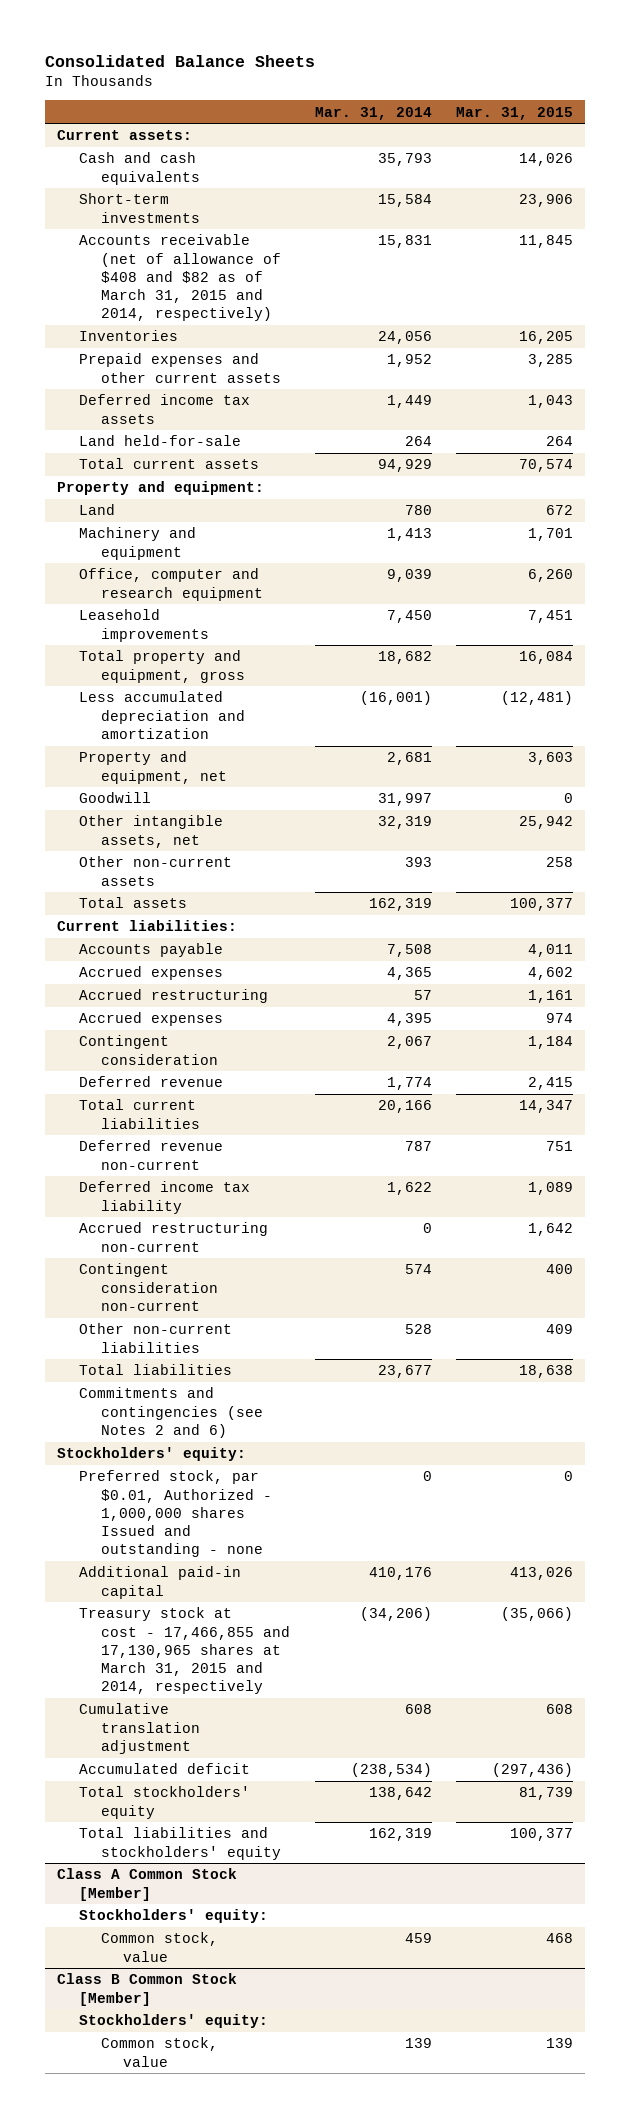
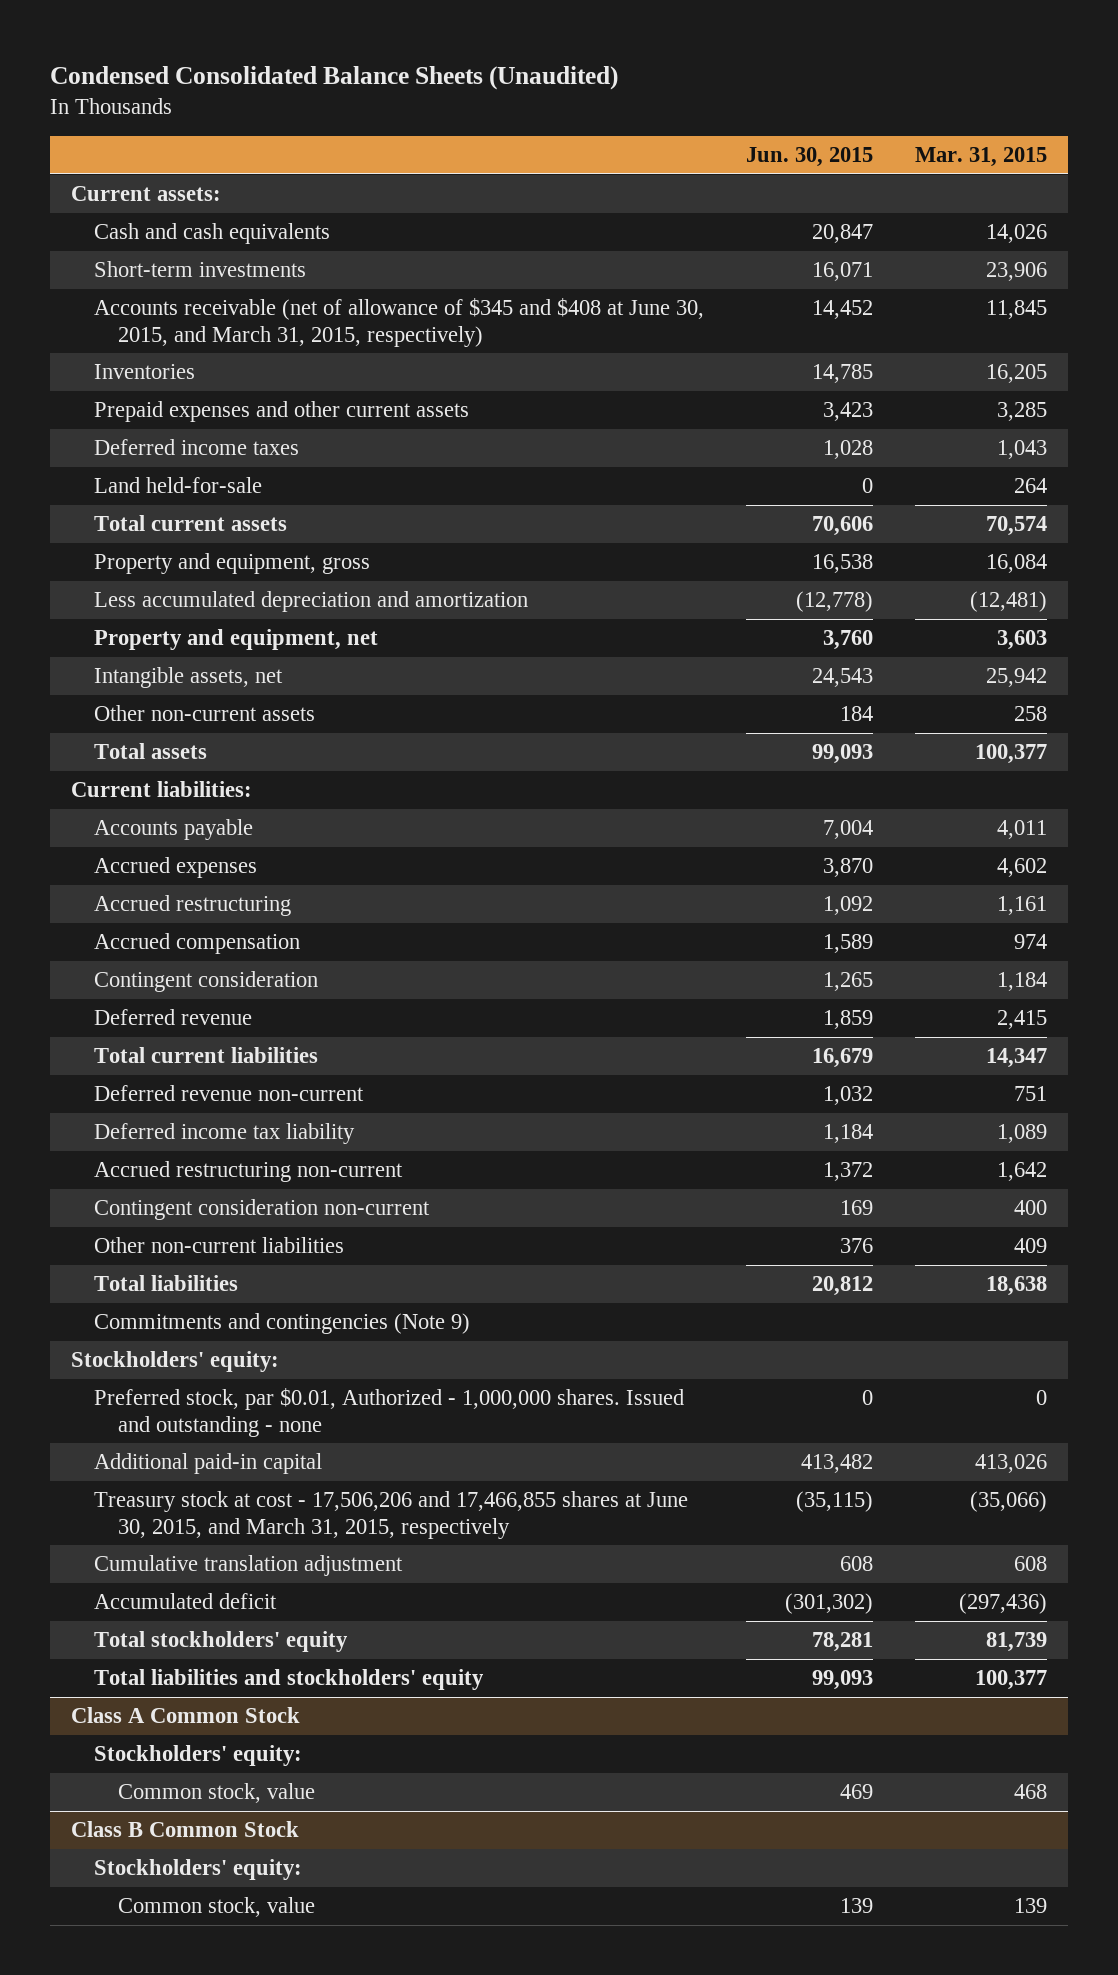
[44,54,315,67] Consolidated Balance Sheets -> [49,66,618,91] Condensed Consolidated Balance Sheets (Unaudited)
[314,106,432,120] Mar. 31, 2014 -> none
none -> [746,147,874,168] Jun. 30, 2015
[78,234,282,322] Accounts receivable (net of allowance of $408 and $82 as of March 31, 2015 and 2014, respectively) -> [94,297,705,347] Accounts receivable (net of allowance of $345 and $408 at June 30, 2015, and March 31, 2015, respectively)
[78,394,250,424] Deferred income tax assets -> [94,438,300,455] Deferred income taxes
[56,481,264,496] Property and equipment: -> none
[78,504,115,516] Land -> none
[78,527,196,560] Machinery and equipment -> none
[78,568,264,601] Office, computer and research equipment -> none
[78,609,210,642] Leasehold improvements -> none
[78,650,246,683] Total property and equipment, gross -> [94,552,371,574] Property and equipment, gross
[78,792,151,804] Goodwill -> none
[78,815,223,848] Other intangible assets, net -> [94,666,284,688] Intangible assets, net
[78,1012,223,1027] Accrued expenses -> [94,932,301,954] Accrued compensation
[78,1387,264,1438] Commitments and contingencies (see Notes 2 and 6) -> [94,1312,471,1334] Commitments and contingencies (Note 9)
[78,1470,273,1558] Preferred stock, par $0.01, Authorized - 1,000,000 shares Issued and outstanding - none -> [94,1387,685,1437] Preferred stock, par $0.01, Authorized - 1,000,000 shares. Issued and outstanding - none
[78,1607,291,1695] Treasury stock at cost - 17,466,855 and 17,130,965 shares at March 31, 2015 and 2014, respectively -> [94,1490,689,1539] Treasury stock at cost - 17,506,206 and 17,466,855 shares at June 30, 2015, and March 31, 2015, respectively
[56,1868,237,1901] Class A Common Stock [Member] -> [70,1706,300,1723] Class A Common Stock
[56,1973,237,2006] Class B Common Stock [Member] -> [70,1820,299,1837] Class B Common Stock

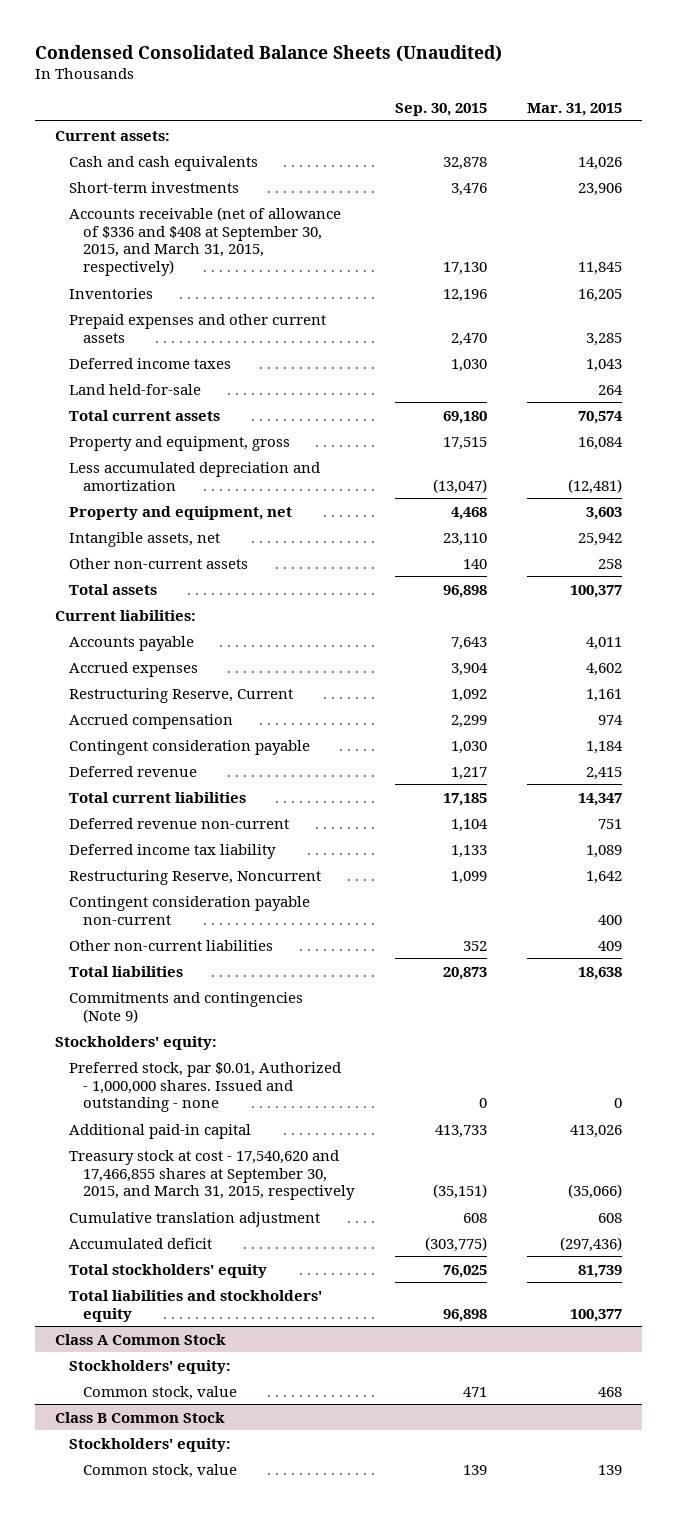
[746,147,874,168] Jun. 30, 2015 -> none
none -> [394,103,487,117] Sep. 30, 2015
[94,297,705,347] Accounts receivable (net of allowance of $345 and $408 at June 30, 2015, and March 31, 2015, respectively) -> [69,206,342,277] Accounts receivable (net of allowance of $336 and $408 at September 30, 2015, and March 31, 2015, respectively)
[94,894,292,916] Accrued restructuring -> [69,687,294,703] Restructuring Reserve, Current
[94,970,319,992] Contingent consideration -> [69,739,311,755] Contingent consideration payable
[94,1160,404,1182] Accrued restructuring non-current -> [69,869,322,885] Restructuring Reserve, Noncurrent
[94,1198,431,1220] Contingent consideration non-current -> [69,895,311,925] Contingent consideration payable non-current
[94,1490,689,1539] Treasury stock at cost - 17,506,206 and 17,466,855 shares at June 30, 2015, and March 31, 2015, respectively -> [69,1149,356,1201] Treasury stock at cost - 17,540,620 and 17,466,855 shares at September 30, 2015, and March 31, 2015, respectively

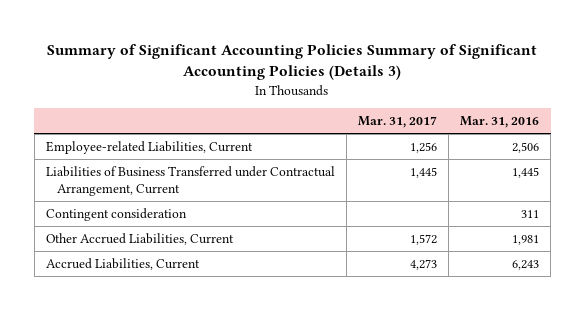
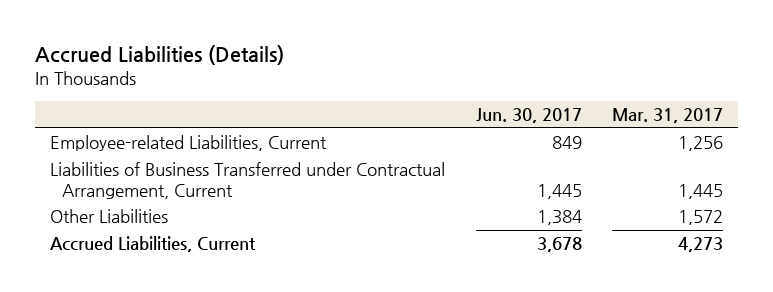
[47,44,538,81] Summary of Significant Accounting Policies Summary of Significant Accounting Policies (Details 3) -> [35,45,285,66] Accrued Liabilities (Details)
[460,115,540,128] Mar. 31, 2016 -> none
none -> [475,108,582,124] Jun. 30, 2017
[45,207,187,221] Contingent consideration -> none
[45,232,234,245] Other Accrued Liabilities, Current -> [50,209,169,224] Other Liabilities

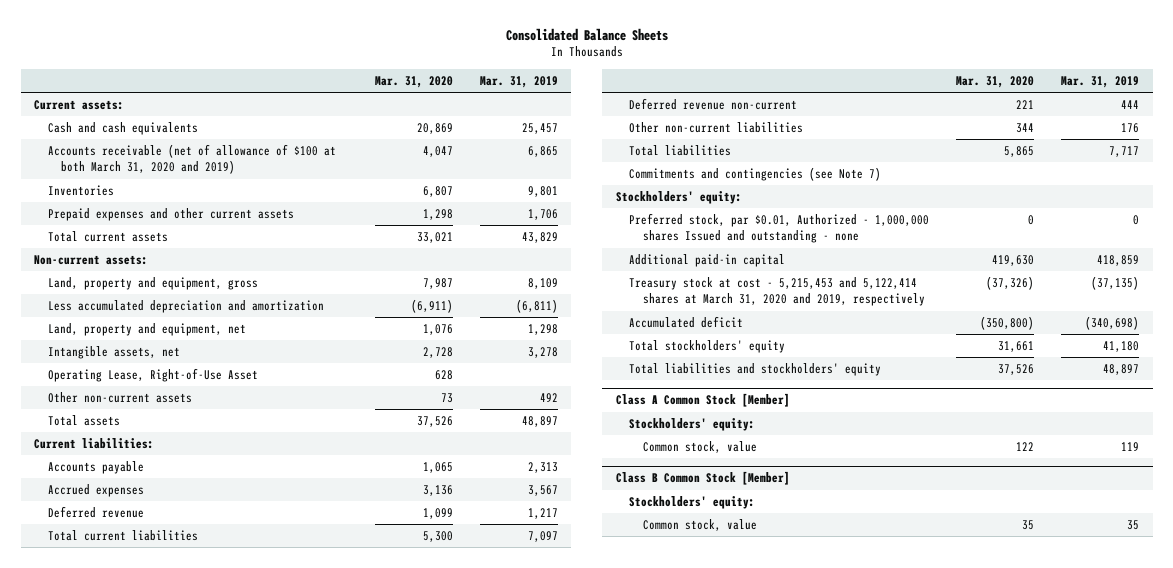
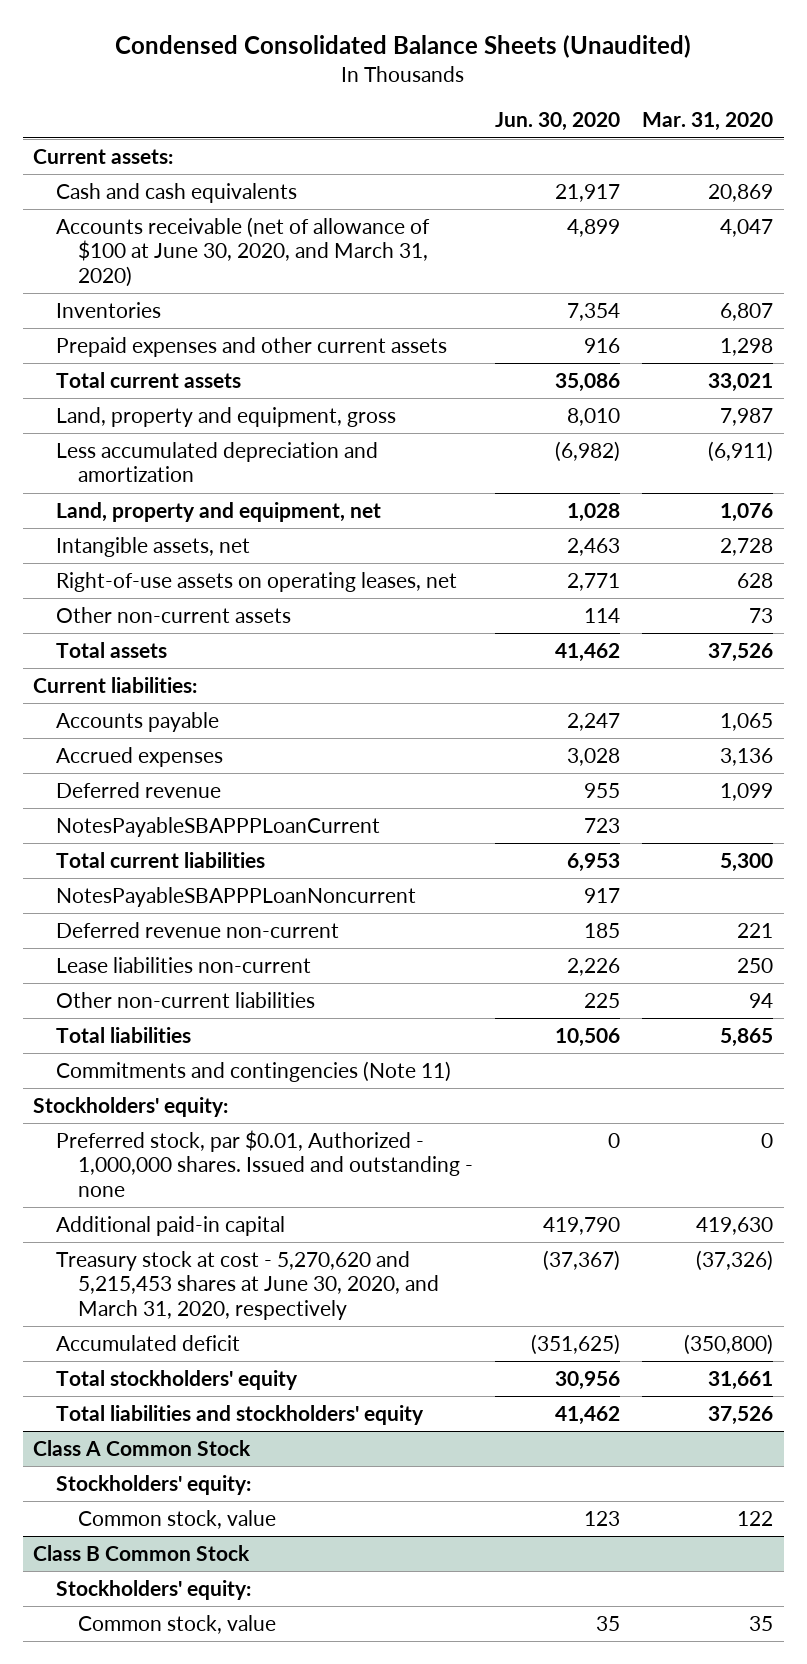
[505,27,668,41] Consolidated Balance Sheets -> [115,35,692,59] Condensed Consolidated Balance Sheets (Unaudited)
[479,75,558,88] Mar. 31, 2019 -> none
none -> [495,112,621,132] Jun. 30, 2020
[47,144,336,175] Accounts receivable (net of allowance of $100 at both March 31, 2020 and 2019) -> [55,216,430,287] Accounts receivable (net of allowance of $100 at June 30, 2020, and March 31, 2020)
[34,255,149,266] Non-current assets: -> none
[47,368,258,383] Operating Lease, Right-of-Use Asset -> [55,571,457,592] Right-of-use assets on operating leases, net
none -> [55,816,380,837] NotesPayableSBAPPPLoanCurrent
none -> [55,886,416,907] NotesPayableSBAPPPLoanNoncurrent
none -> [55,956,311,973] Lease liabilities non-current
[1016,123,1035,134] 344 -> [749,992,774,1008] 94
[629,167,882,182] Commitments and contingencies (see Note 7) -> [55,1060,451,1082] Commitments and contingencies (Note 11)
[629,213,930,244] Preferred stock, par $0.01, Authorized - 1,000,000 shares Issued and outstanding - none -> [55,1129,474,1197] Preferred stock, par $0.01, Authorized - 1,000,000 shares. Issued and outstanding - none
[629,277,925,307] Treasury stock at cost - 5,215,453 and 5,122,414 shares at March 31, 2020 and 2019, respectively -> [55,1250,440,1320] Treasury stock at cost - 5,270,620 and 5,215,453 shares at June 30, 2020, and March 31, 2020, respectively
[615,393,790,408] Class A Common Stock [Member] -> [33,1439,252,1456] Class A Common Stock
[615,471,790,486] Class B Common Stock [Member] -> [33,1544,251,1561] Class B Common Stock

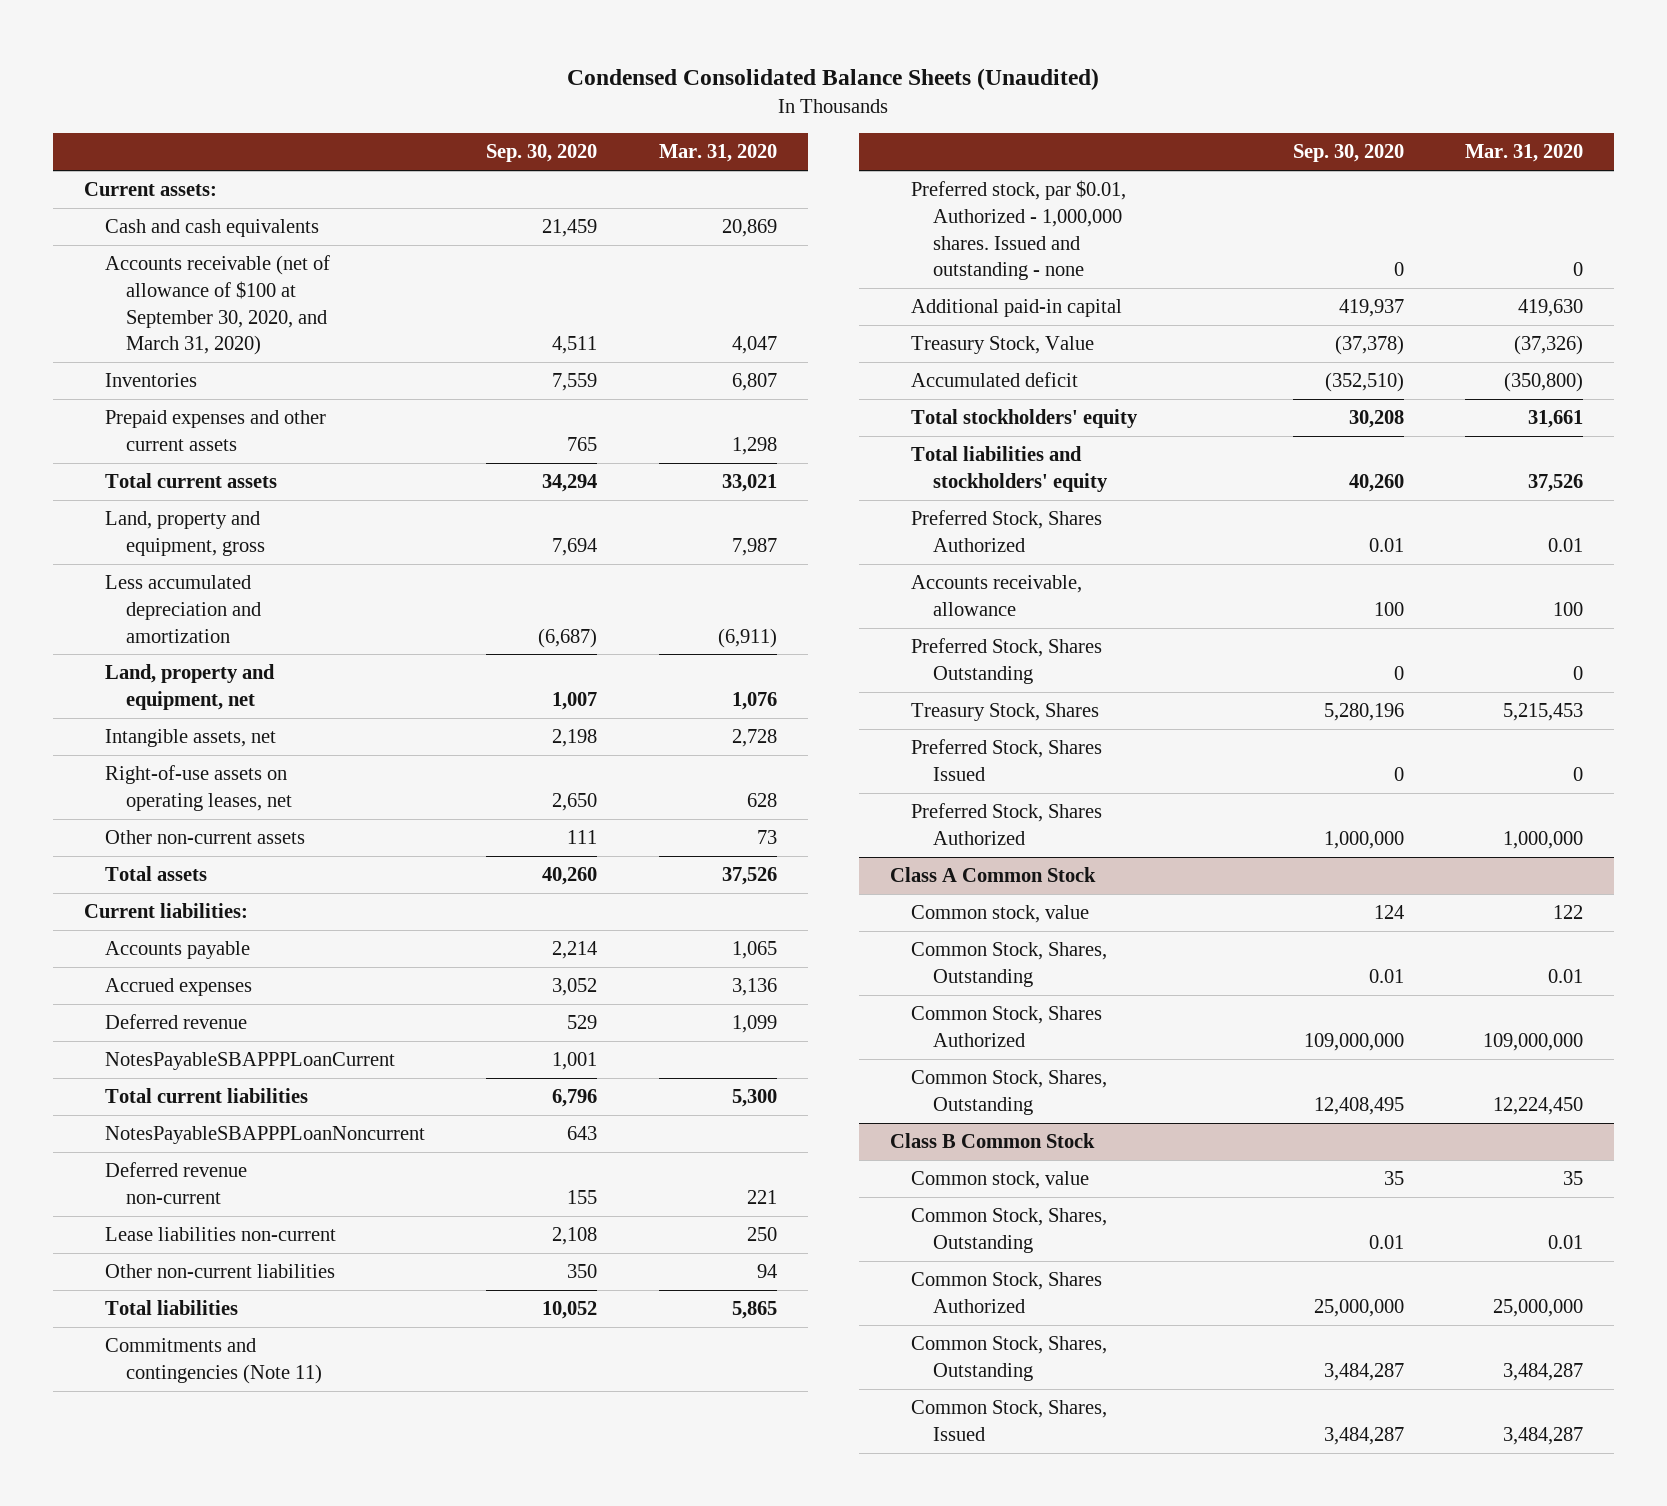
[495,112,621,132] Jun. 30, 2020 -> none
none -> [486,144,598,163] Sep. 30, 2020
[55,216,430,287] Accounts receivable (net of allowance of $100 at June 30, 2020, and March 31, 2020) -> [105,255,331,356] Accounts receivable (net of allowance of $100 at September 30, 2020, and March 31, 2020)
[33,1096,229,1117] Stockholders' equity: -> none
[55,1250,440,1320] Treasury stock at cost - 5,270,620 and 5,215,453 shares at June 30, 2020, and March 31, 2020, respectively -> [911,336,1095,355] Treasury Stock, Value
none -> [911,510,1103,552] Preferred Stock, Shares Authorized
none -> [911,575,1083,616] Accounts receivable, allowance
none -> [911,638,1103,684] Preferred Stock, Shares Outstanding
none -> [911,703,1100,722] Treasury Stock, Shares
none -> [911,739,1103,781] Preferred Stock, Shares Issued
none -> [911,803,1103,845] Preferred Stock, Shares Authorized
[55,1474,251,1495] Stockholders' equity: -> none
none -> [911,942,1108,987] Common Stock, Shares, Outstanding
none -> [911,1006,1103,1047] Common Stock, Shares Authorized
none -> [911,1070,1108,1115] Common Stock, Shares, Outstanding
[55,1579,251,1600] Stockholders' equity: -> none
none -> [911,1208,1108,1253] Common Stock, Shares, Outstanding
none -> [911,1272,1103,1313] Common Stock, Shares Authorized
none -> [911,1336,1108,1381] Common Stock, Shares, Outstanding
none -> [911,1400,1108,1441] Common Stock, Shares, Issued

